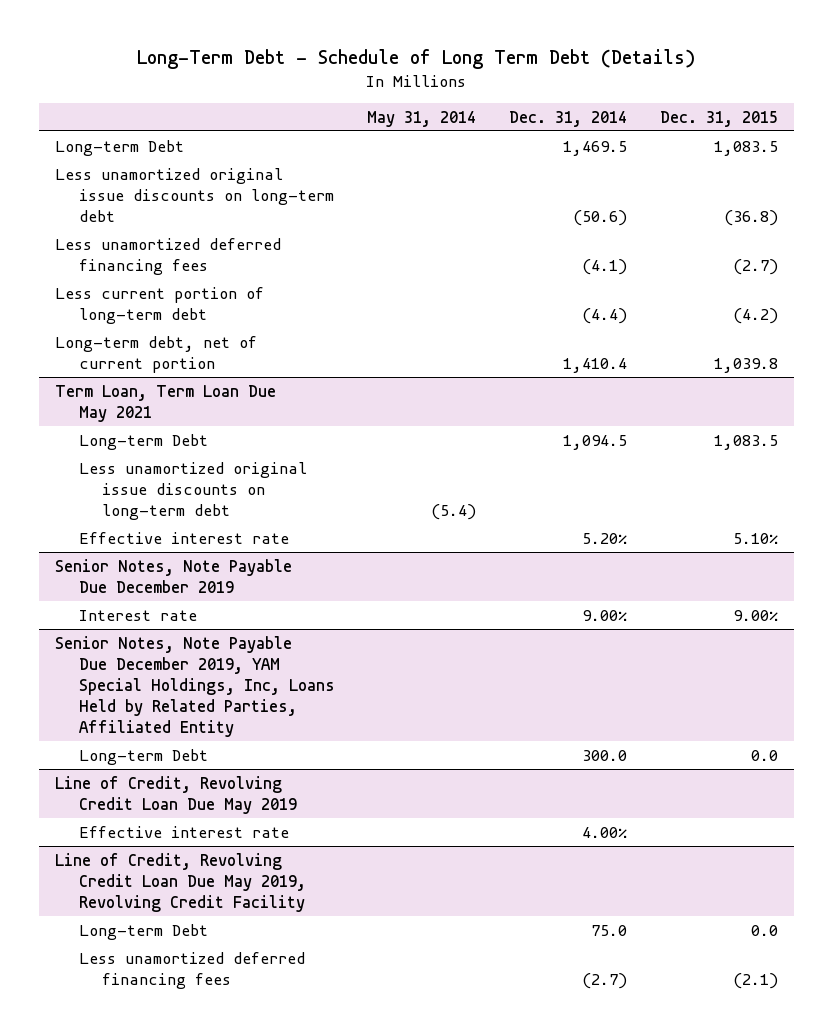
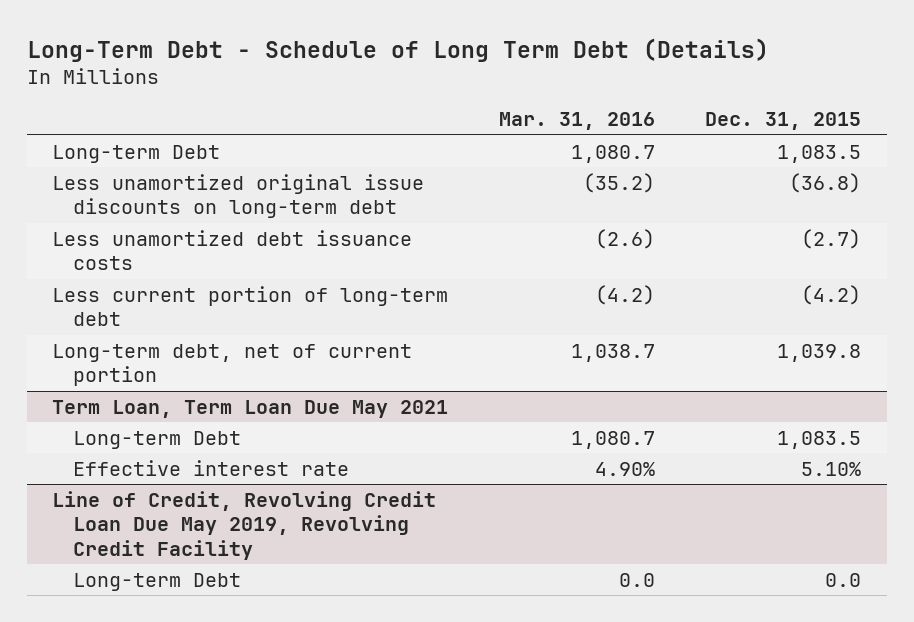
[367,110,477,127] May 31, 2014 -> none
[508,110,627,127] Dec. 31, 2014 -> none
none -> [498,112,655,131] Mar. 31, 2016
[55,237,282,275] Less unamortized deferred financing fees -> none
none -> [52,229,413,271] Less unamortized debt issuance costs
[78,461,307,520] Less unamortized original issue discounts on long-term debt -> none
[55,558,293,593] Senior Notes, Note Payable Due December 2019 -> none
[78,609,197,621] Interest rate -> none
[55,635,335,737] Senior Notes, Note Payable Due December 2019, YAM Special Holdings, Inc, Loans Held by Related Parties, Affiliated Entity -> none
[78,748,208,765] Long-term Debt -> none
[55,775,297,814] Line of Credit, Revolving Credit Loan Due May 2019 -> none
[78,825,289,838] Effective interest rate -> none
[78,951,305,989] Less unamortized deferred financing fees -> none

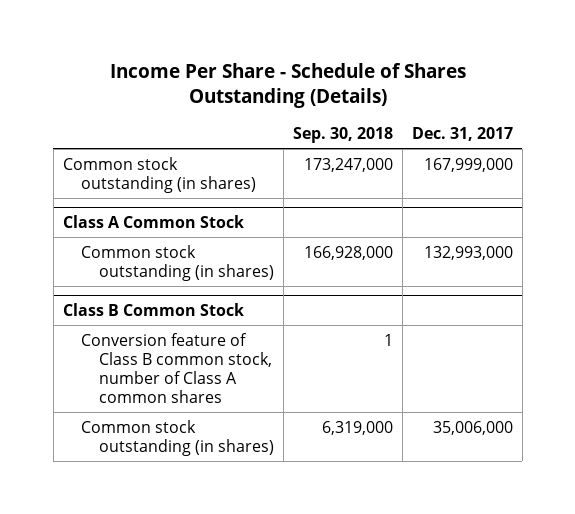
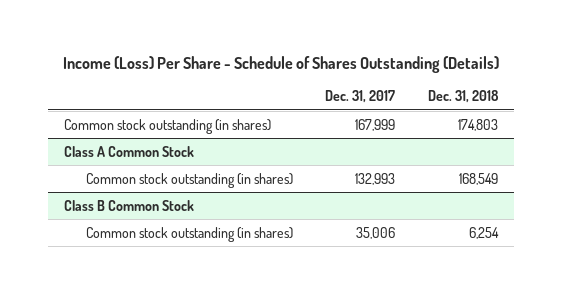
[109,62,466,108] Income Per Share - Schedule of Shares Outstanding (Details) -> [63,56,500,74] Income (Loss) Per Share - Schedule of Shares Outstanding (Details)
[292,127,393,144] Sep. 30, 2018 -> none
none -> [428,90,500,104] Dec. 31, 2018
[423,157,513,172] 167,999,000 -> [355,118,396,131] 167,999
[423,245,513,260] 132,993,000 -> [355,172,396,185] 132,993
[80,332,273,404] Conversion feature of Class B common stock, number of Class A common shares -> none
[432,420,513,435] 35,006,000 -> [356,226,396,239] 35,006

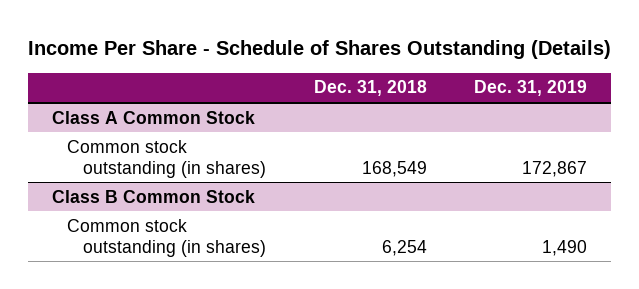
[63,56,500,74] Income (Loss) Per Share - Schedule of Shares Outstanding (Details) -> [27,40,611,60] Income Per Share - Schedule of Shares Outstanding (Details)
[325,90,396,104] Dec. 31, 2017 -> none
none -> [474,80,588,97] Dec. 31, 2019
[64,118,272,134] Common stock outstanding (in shares) -> none

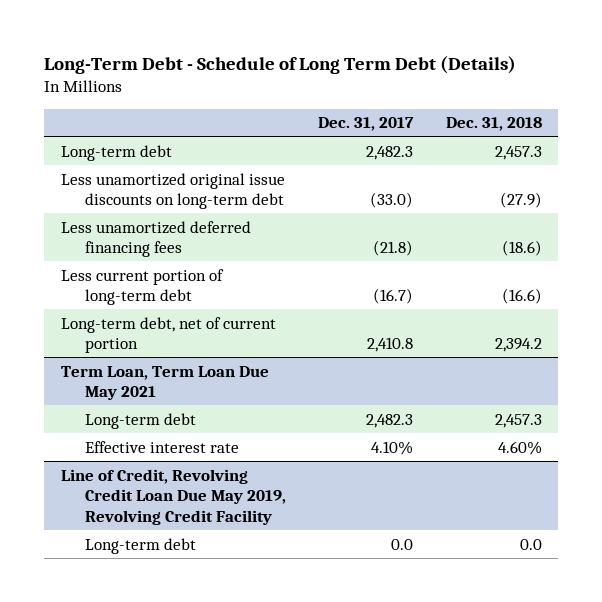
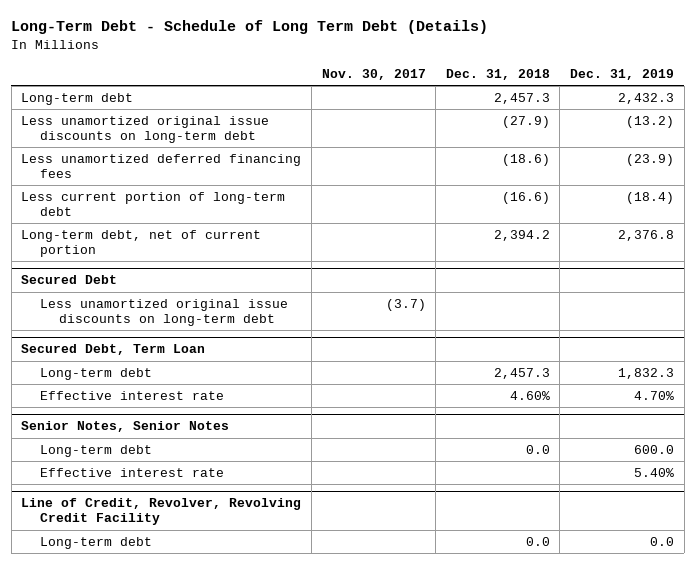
[318,117,415,132] Dec. 31, 2017 -> none
none -> [321,69,426,81] Nov. 30, 2017
none -> [569,69,674,81] Dec. 31, 2019
[60,365,269,401] Term Loan, Term Loan Due May 2021 -> none
none -> [21,275,118,285] Secured Debt
none -> [40,298,289,326] Less unamortized original issue discounts on long-term debt
none -> [21,344,206,356] Secured Debt, Term Loan
[60,468,287,525] Line of Credit, Revolving Credit Loan Due May 2019, Revolving Credit Facility -> none
none -> [21,421,230,433] Senior Notes, Senior Notes
none -> [40,467,225,477] Effective interest rate
none -> [21,498,302,526] Line of Credit, Revolver, Revolving Credit Facility
none -> [40,536,153,549] Long-term debt

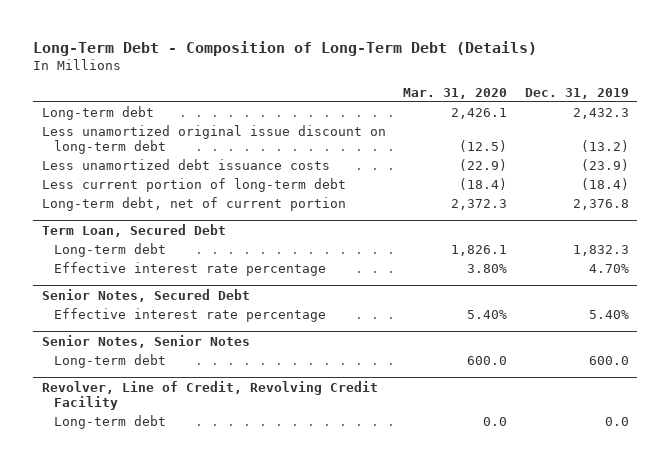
[11,20,489,35] Long-Term Debt - Schedule of Long Term Debt (Details) -> [33,40,538,56] Long-Term Debt - Composition of Long-Term Debt (Details)
[321,69,426,81] Nov. 30, 2017 -> none
[445,69,550,81] Dec. 31, 2018 -> none
none -> [403,87,508,99] Mar. 31, 2020
[21,115,270,143] Less unamortized original issue discounts on long-term debt -> [41,125,386,155] Less unamortized original issue discount on long-term debt
[21,153,302,178] Less unamortized deferred financing fees -> [41,159,330,171] Less unamortized debt issuance costs
[21,275,118,285] Secured Debt -> none
[40,298,289,326] Less unamortized original issue discounts on long-term debt -> none
[21,344,206,356] Secured Debt, Term Loan -> [41,223,226,237] Term Loan, Secured Debt
[40,390,225,400] Effective interest rate -> [53,262,326,277] Effective interest rate percentage
none -> [41,288,250,302] Senior Notes, Secured Debt
none -> [53,308,326,323] Effective interest rate percentage
[40,467,225,477] Effective interest rate -> none
[21,498,302,526] Line of Credit, Revolver, Revolving Credit Facility -> [41,380,378,410] Revolver, Line of Credit, Revolving Credit Facility

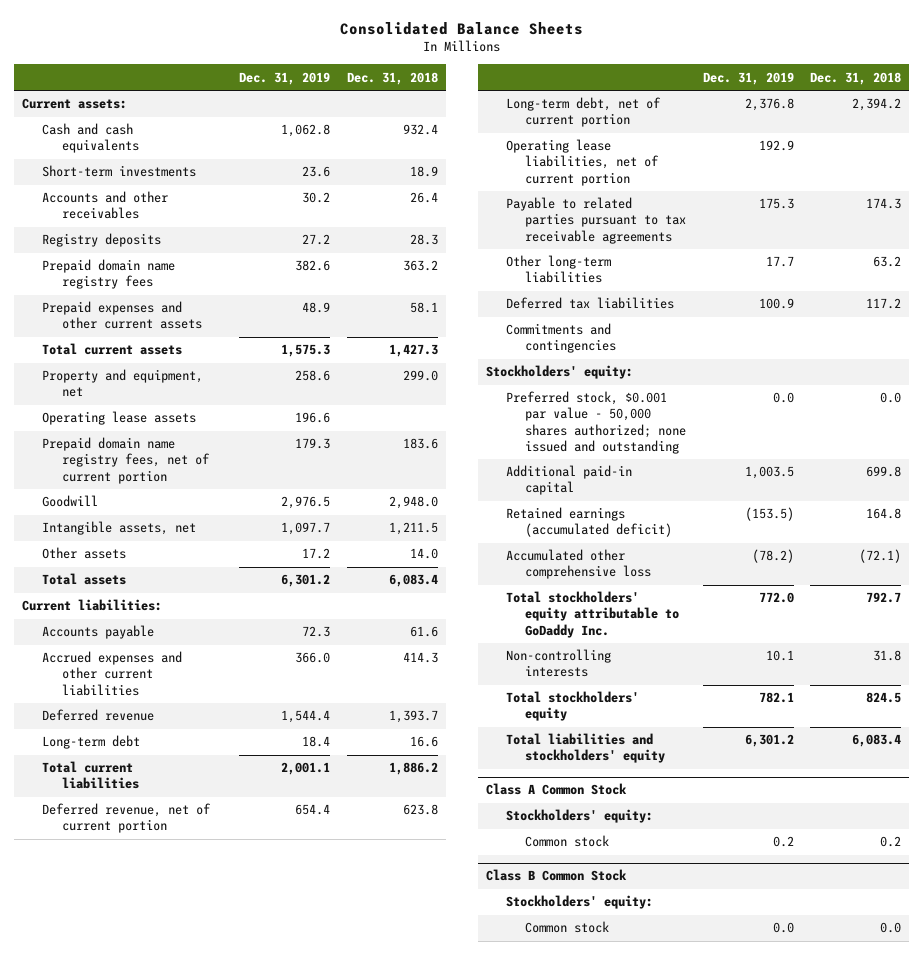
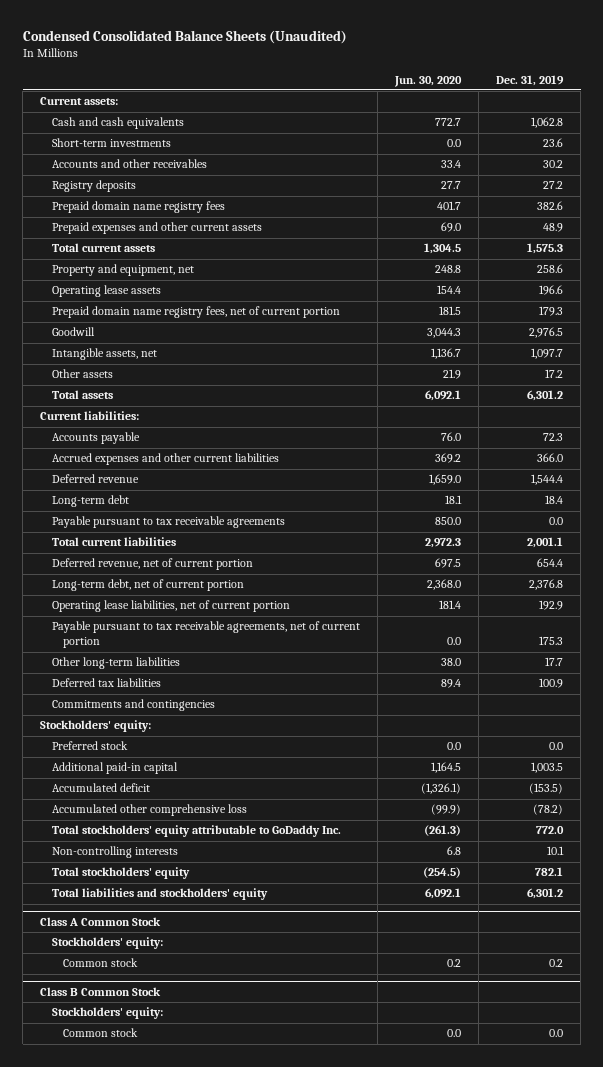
[339,22,583,36] Consolidated Balance Sheets -> [22,30,347,45] Condensed Consolidated Balance Sheets (Unaudited)
[346,71,438,85] Dec. 31, 2018 -> none
none -> [393,75,462,87] Jun. 30, 2020
none -> [51,516,285,529] Payable pursuant to tax receivable agreements
[505,197,687,244] Payable to related parties pursuant to tax receivable agreements -> [51,621,360,649] Payable pursuant to tax receivable agreements, net of current portion
[505,391,687,454] Preferred stock, $0.001 par value - 50,000 shares authorized; none issued and outstanding -> [51,741,128,751] Preferred stock
[505,507,673,538] Retained earnings (accumulated deficit) -> [51,783,150,793] Accumulated deficit

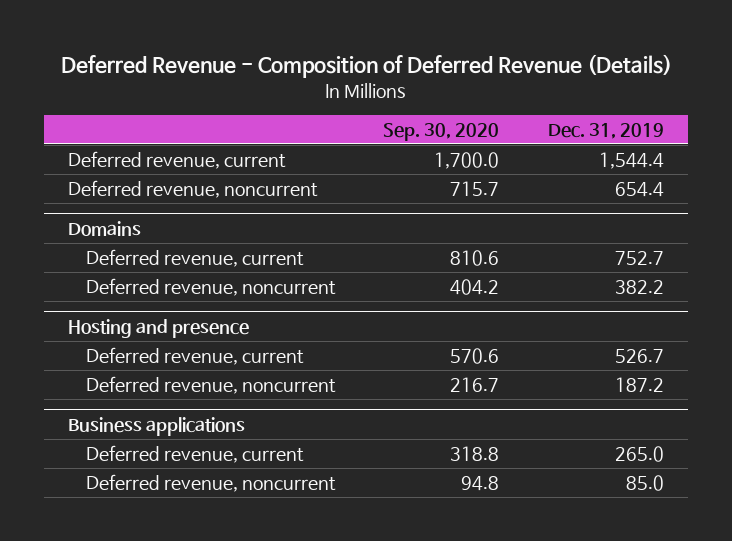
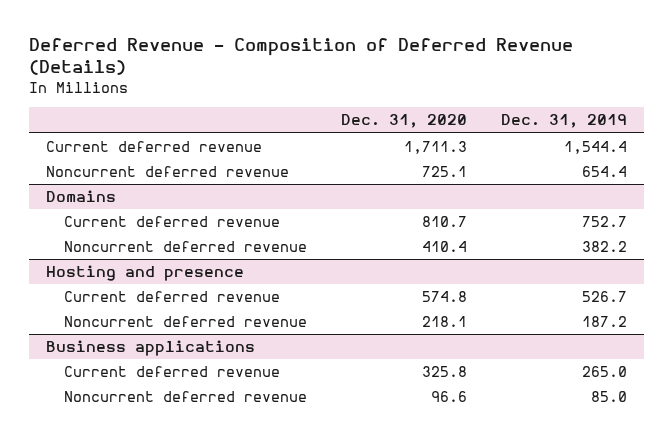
[383,122,500,141] Sep. 30, 2020 -> none
none -> [340,114,467,129] Dec. 31, 2020
[68,151,287,170] Deferred revenue, current -> [45,141,262,153] Current deferred revenue
[68,180,319,199] Deferred revenue, noncurrent -> [45,166,289,178] Noncurrent deferred revenue
[85,249,304,268] Deferred revenue, current -> [63,216,280,228] Current deferred revenue
[85,278,336,297] Deferred revenue, noncurrent -> [63,241,307,253] Noncurrent deferred revenue
[85,347,304,366] Deferred revenue, current -> [63,291,280,303] Current deferred revenue
[85,376,336,395] Deferred revenue, noncurrent -> [63,316,307,328] Noncurrent deferred revenue
[85,445,304,464] Deferred revenue, current -> [63,366,280,378] Current deferred revenue
[85,474,336,493] Deferred revenue, noncurrent -> [63,391,307,403] Noncurrent deferred revenue

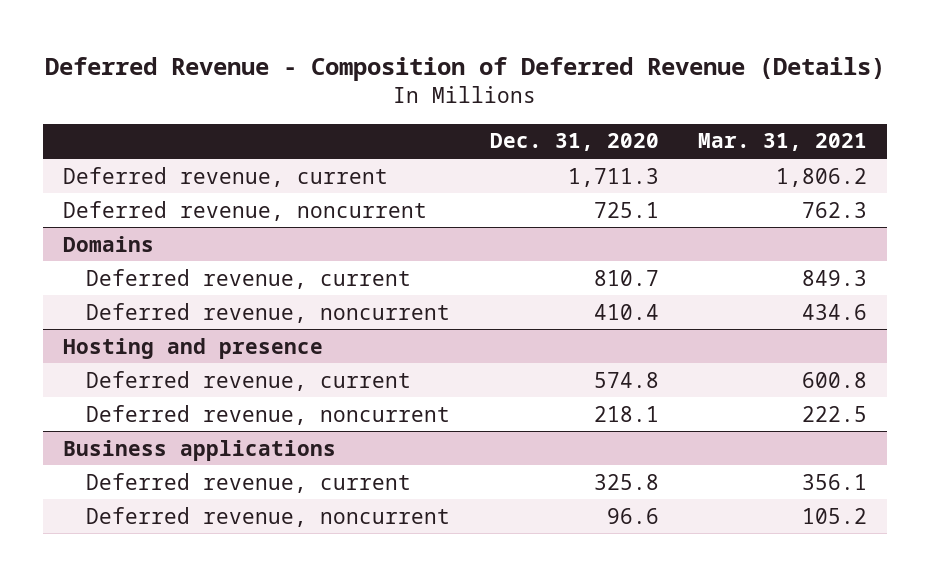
[500,114,627,129] Dec. 31, 2019 -> none
none -> [698,133,868,152] Mar. 31, 2021
[45,141,262,153] Current deferred revenue -> [62,166,388,187] Deferred revenue, current
[45,166,289,178] Noncurrent deferred revenue -> [62,200,427,221] Deferred revenue, noncurrent
[63,216,280,228] Current deferred revenue -> [85,268,411,289] Deferred revenue, current
[63,241,307,253] Noncurrent deferred revenue -> [85,302,450,323] Deferred revenue, noncurrent
[63,291,280,303] Current deferred revenue -> [85,370,411,391] Deferred revenue, current
[63,316,307,328] Noncurrent deferred revenue -> [85,404,450,425] Deferred revenue, noncurrent
[63,366,280,378] Current deferred revenue -> [85,472,411,493] Deferred revenue, current
[63,391,307,403] Noncurrent deferred revenue -> [85,506,450,527] Deferred revenue, noncurrent

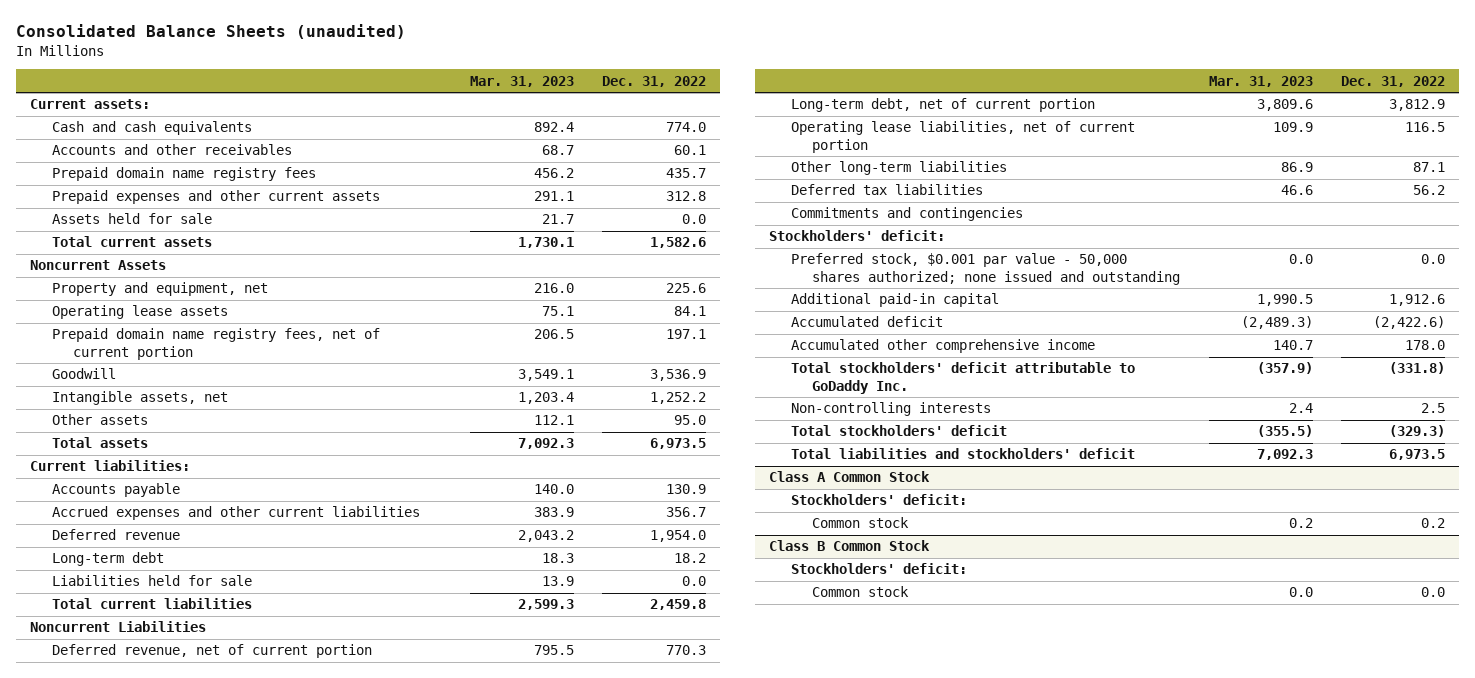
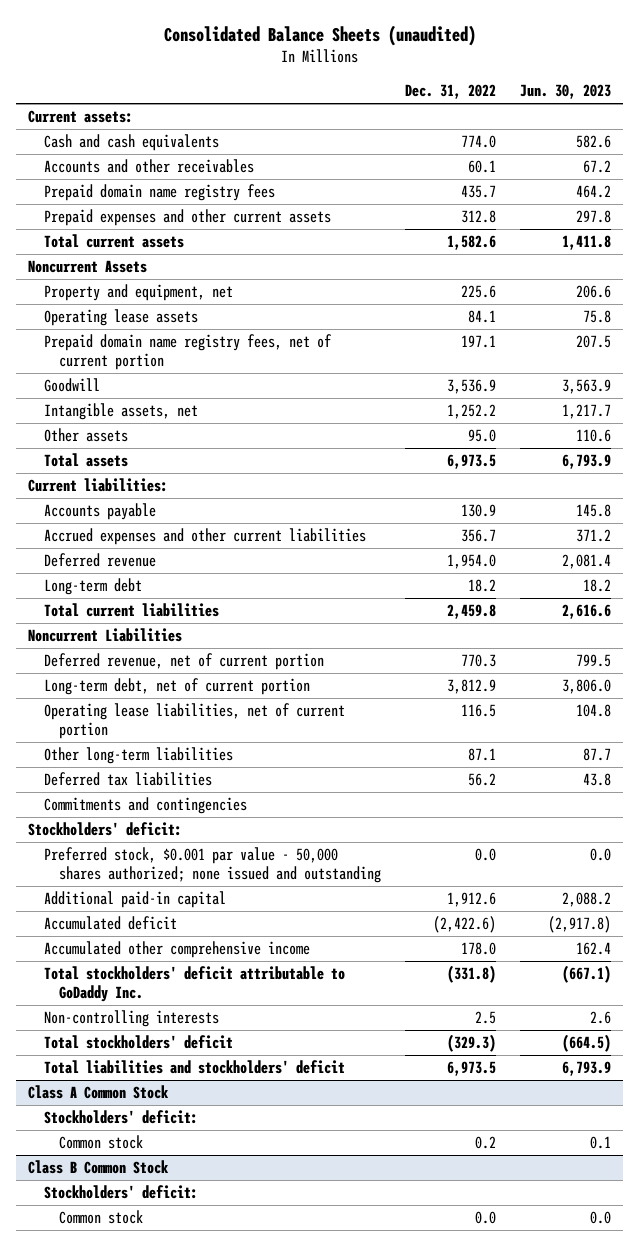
[469,75,574,87] Mar. 31, 2023 -> none
none -> [519,84,611,100] Jun. 30, 2023
[51,213,212,225] Assets held for sale -> none
[51,575,252,587] Liabilities held for sale -> none

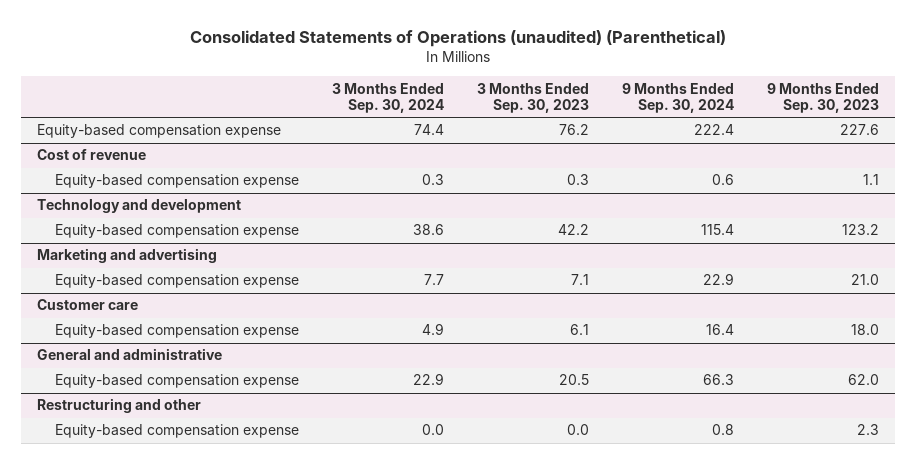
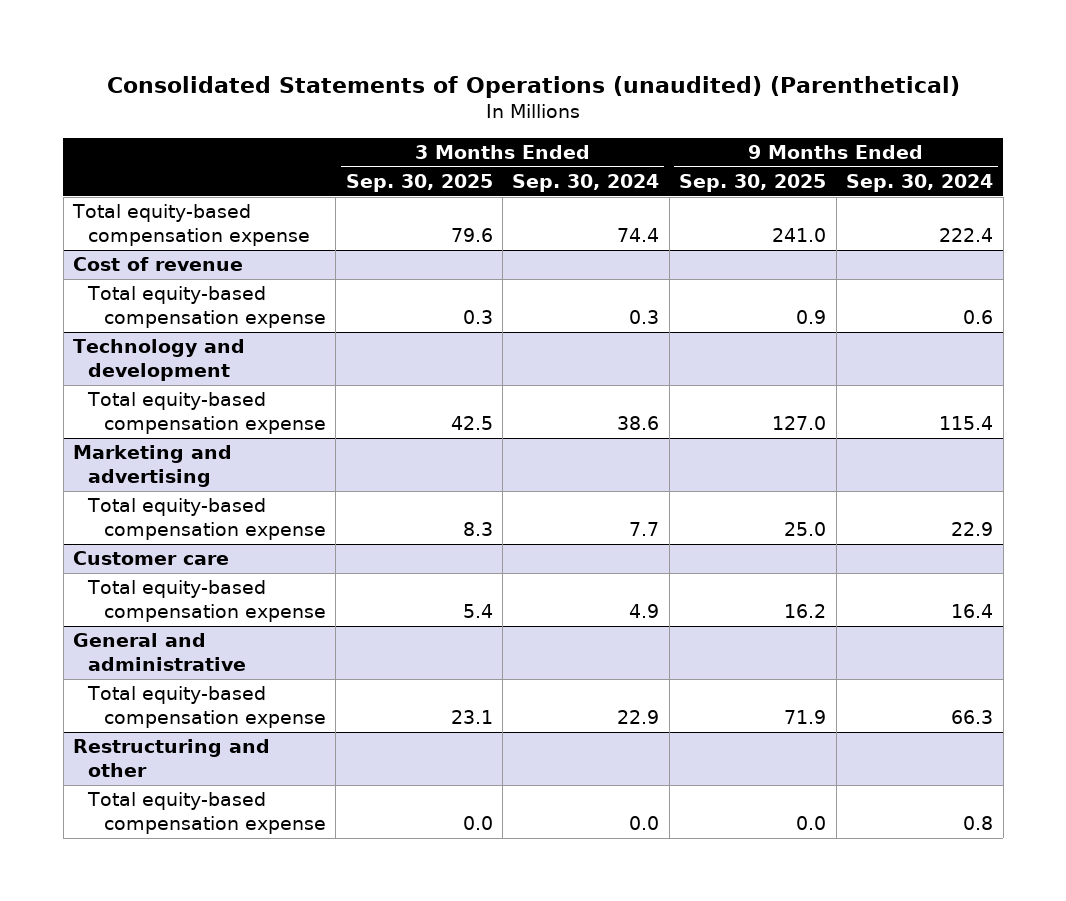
[477,82,590,114] 3 Months Ended Sep. 30, 2023 -> none
[766,82,879,114] 9 Months Ended Sep. 30, 2023 -> none
none -> [345,173,493,192] Sep. 30, 2025
none -> [679,173,827,192] Sep. 30, 2025
[37,124,282,139] Equity-based compensation expense -> [72,204,311,247] Total equity-based compensation expense
[55,174,300,189] Equity-based compensation expense -> [87,286,326,329] Total equity-based compensation expense
[55,224,300,239] Equity-based compensation expense -> [87,392,326,435] Total equity-based compensation expense
[55,274,300,289] Equity-based compensation expense -> [87,498,326,541] Total equity-based compensation expense
[55,324,300,339] Equity-based compensation expense -> [87,580,326,623] Total equity-based compensation expense
[55,374,300,389] Equity-based compensation expense -> [87,686,326,729] Total equity-based compensation expense
[55,424,300,439] Equity-based compensation expense -> [87,792,326,835] Total equity-based compensation expense

